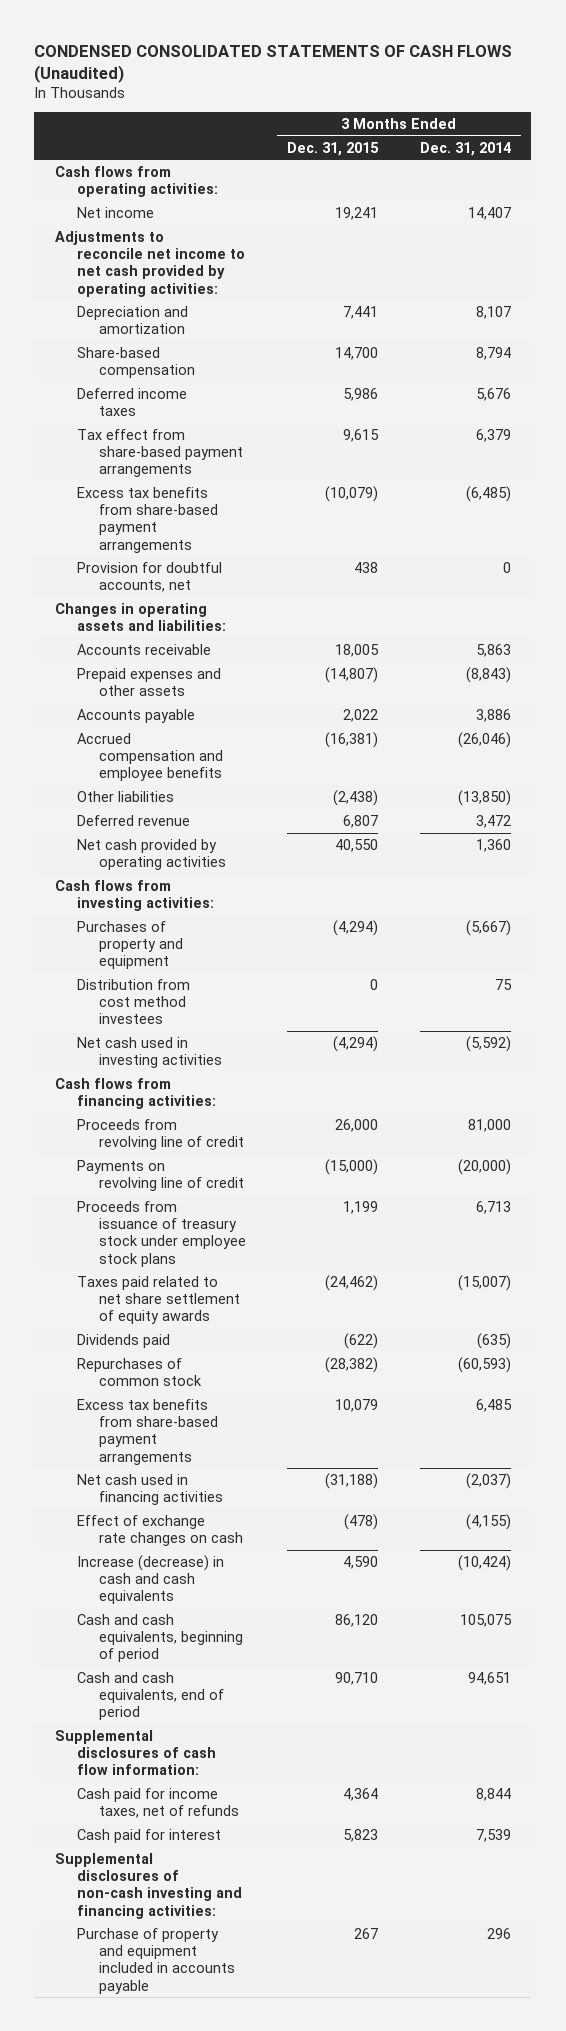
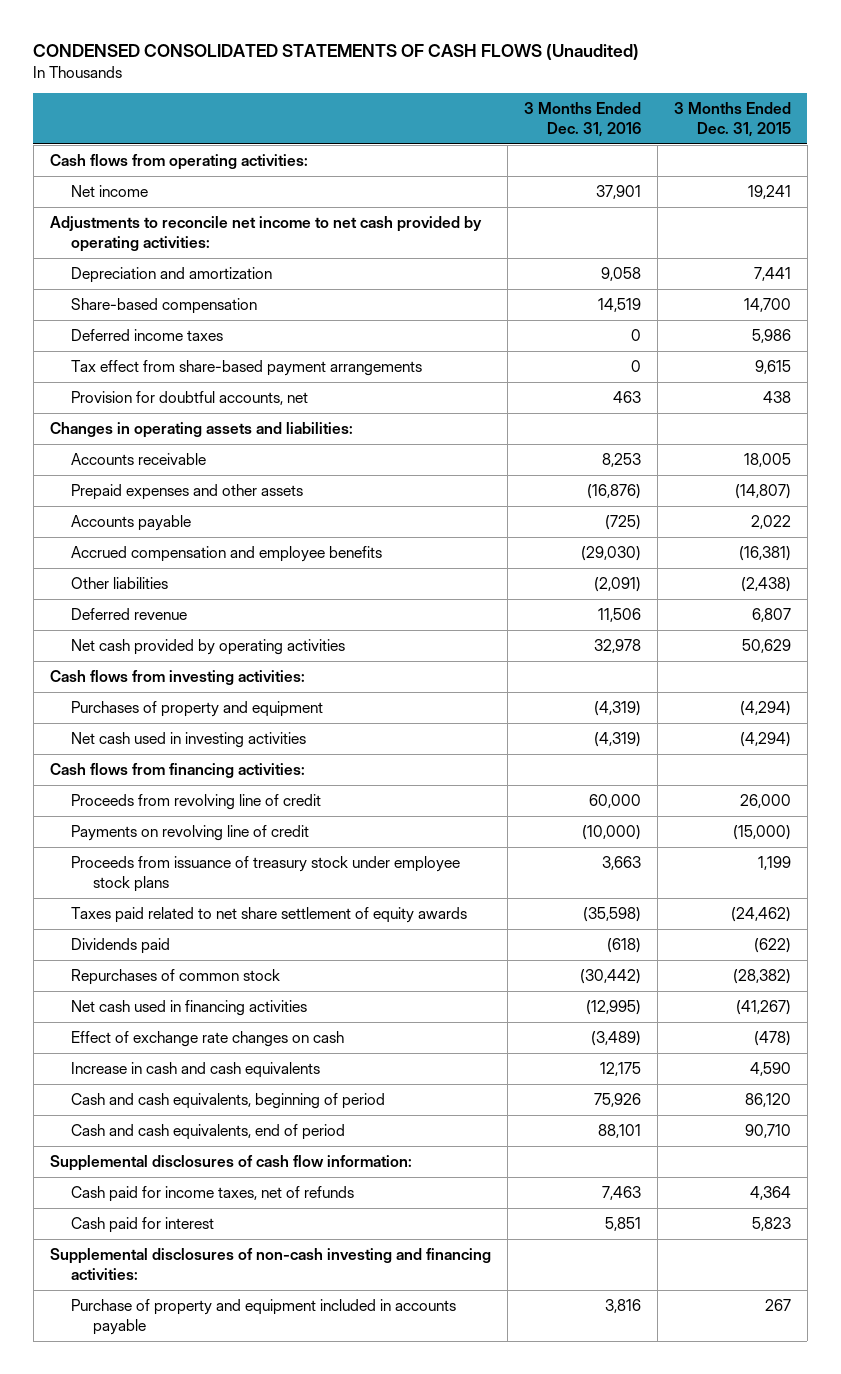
[419,141,511,156] Dec. 31, 2014 -> none
none -> [523,102,641,137] 3 Months Ended Dec. 31, 2016
[77,486,219,553] Excess tax benefits from share-based payment arrangements -> none
[335,838,379,852] 40,550 -> [741,639,791,654] 50,629
[77,978,191,1025] Distribution from cost method investees -> none
[77,1398,219,1465] Excess tax benefits from share-based payment arrangements -> none
[325,1472,379,1489] (31,188) -> [735,1000,791,1016] (41,267)
[77,1554,225,1605] Increase (decrease) in cash and cash equivalents -> [71,1062,321,1079] Increase in cash and cash equivalents

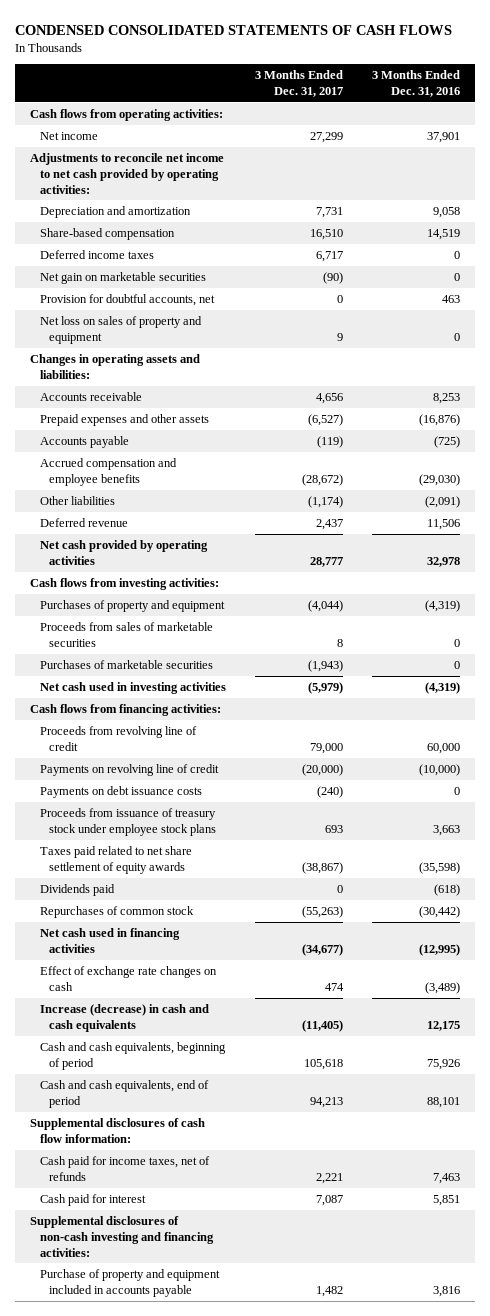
[33,44,640,61] CONDENSED CONSOLIDATED STATEMENTS OF CASH FLOWS (Unaudited) -> [15,24,453,35] CONDENSED CONSOLIDATED STATEMENTS OF CASH FLOWS
[673,102,791,137] 3 Months Ended Dec. 31, 2015 -> none
none -> [254,70,343,98] 3 Months Ended Dec. 31, 2017
[71,360,423,377] Tax effect from share-based payment arrangements -> none
none -> [39,272,206,285] Net gain on marketable securities
none -> [39,316,202,344] Net loss on sales of property and equipment
none -> [39,622,213,647] Proceeds from sales of marketable securities
none -> [39,660,213,670] Purchases of marketable securities
none -> [39,786,202,799] Payments on debt issuance costs
[71,1062,321,1079] Increase in cash and cash equivalents -> [39,1004,209,1032] Increase (decrease) in cash and cash equivalents

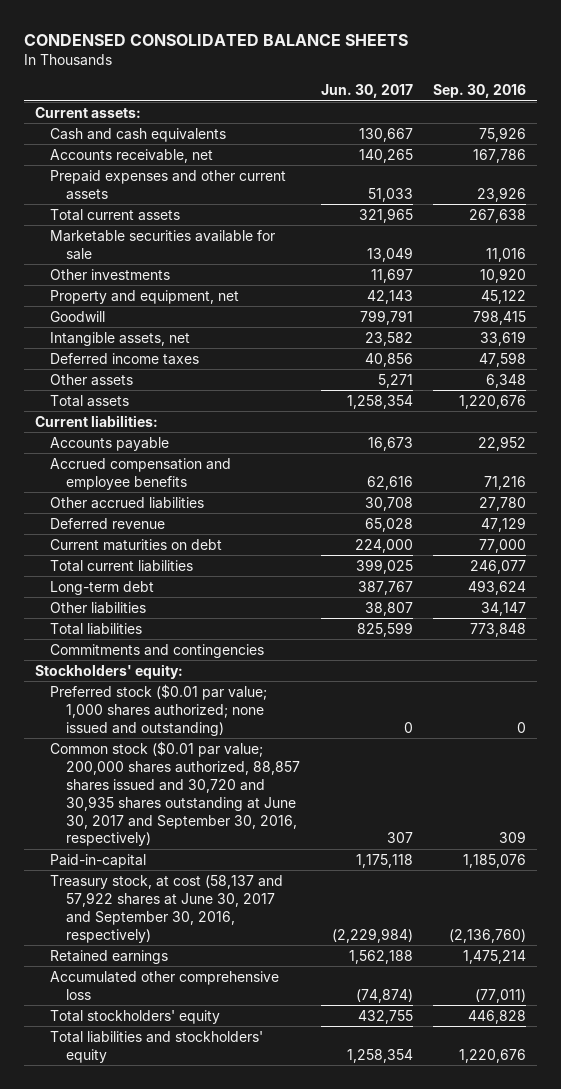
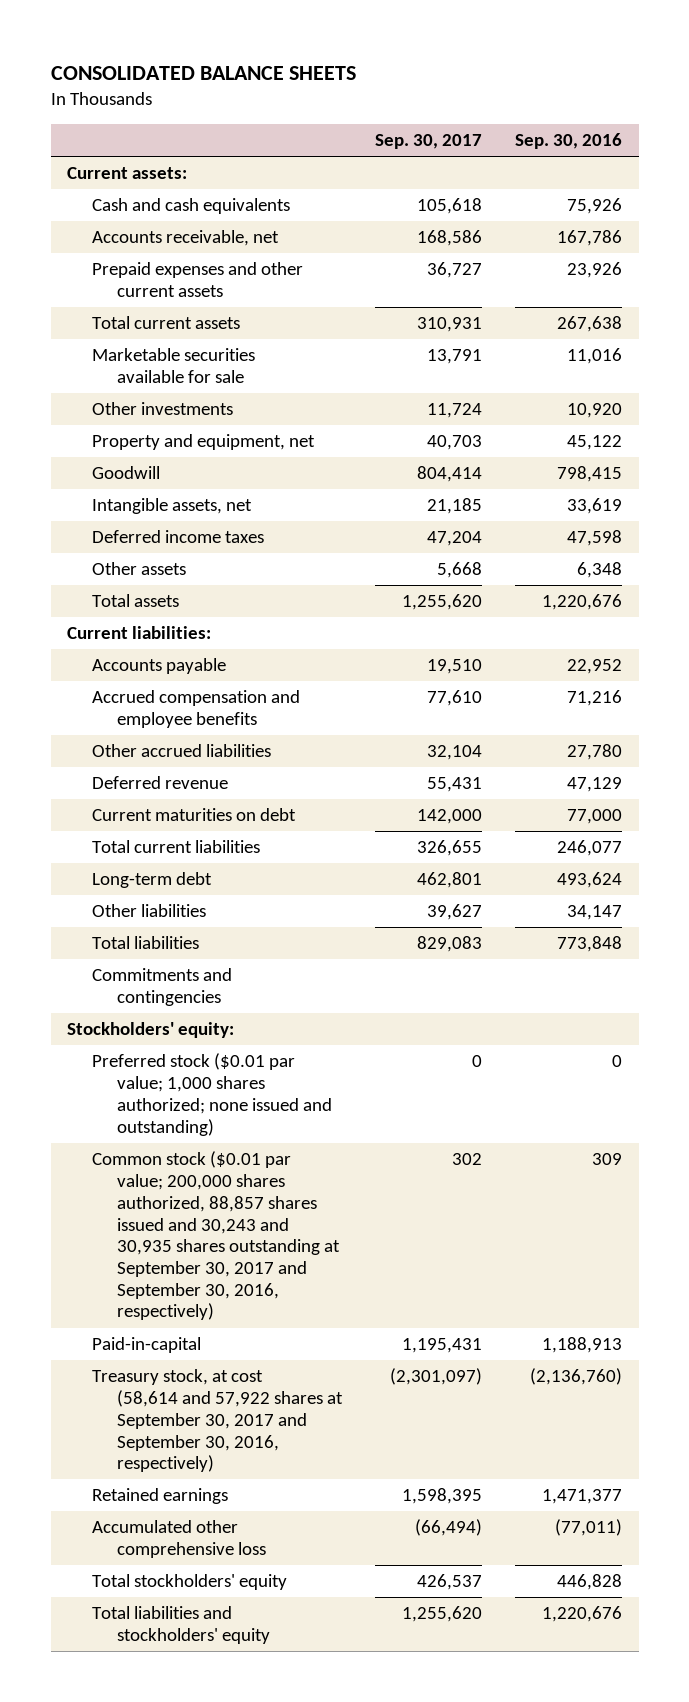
[24,34,409,47] CONDENSED CONSOLIDATED BALANCE SHEETS -> [50,65,356,80] CONSOLIDATED BALANCE SHEETS
[320,84,413,99] Jun. 30, 2017 -> none
none -> [374,134,482,150] Sep. 30, 2017
[50,740,301,847] Common stock ($0.01 par value; 200,000 shares authorized, 88,857 shares issued and 30,720 and 30,935 shares outstanding at June 30, 2017 and September 30, 2016, respectively) -> [91,1151,340,1321] Common stock ($0.01 par value; 200,000 shares authorized, 88,857 shares issued and 30,243 and 30,935 shares outstanding at September 30, 2017 and September 30, 2016, respectively)
[463,853,527,868] 1,185,076 -> [541,1337,622,1354] 1,188,913
[50,874,284,943] Treasury stock, at cost (58,137 and 57,922 shares at June 30, 2017 and September 30, 2016, respectively) -> [91,1369,343,1473] Treasury stock, at cost (58,614 and 57,922 shares at September 30, 2017 and September 30, 2016, respectively)
[463,949,527,964] 1,475,214 -> [541,1489,622,1505] 1,471,377

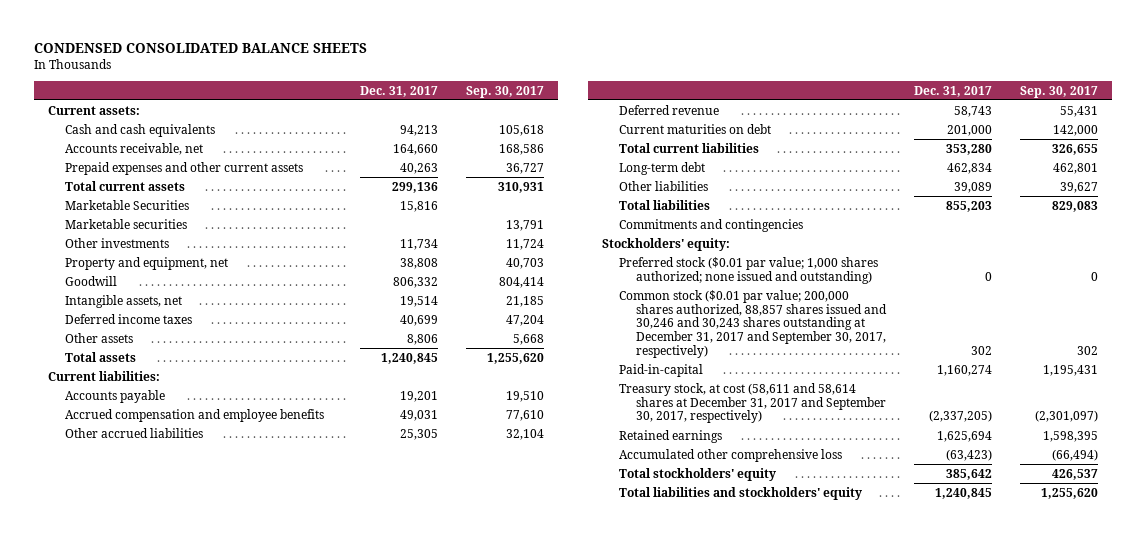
[50,65,356,80] CONSOLIDATED BALANCE SHEETS -> [34,42,368,53] CONDENSED CONSOLIDATED BALANCE SHEETS
[514,133,622,150] Sep. 30, 2016 -> none
none -> [360,85,439,97] Dec. 31, 2017
none -> [65,199,190,210] Marketable Securities
[91,348,255,384] Marketable securities available for sale -> [65,218,188,229] Marketable securities
[91,1151,340,1321] Common stock ($0.01 par value; 200,000 shares authorized, 88,857 shares issued and 30,243 and 30,935 shares outstanding at September 30, 2017 and September 30, 2016, respectively) -> [618,289,888,358] Common stock ($0.01 par value; 200,000 shares authorized, 88,857 shares issued and 30,246 and 30,243 shares outstanding at December 31, 2017 and September 30, 2017, respectively)
[91,1369,343,1473] Treasury stock, at cost (58,614 and 57,922 shares at September 30, 2017 and September 30, 2016, respectively) -> [618,382,887,424] Treasury stock, at cost (58,611 and 58,614 shares at December 31, 2017 and September 30, 2017, respectively)

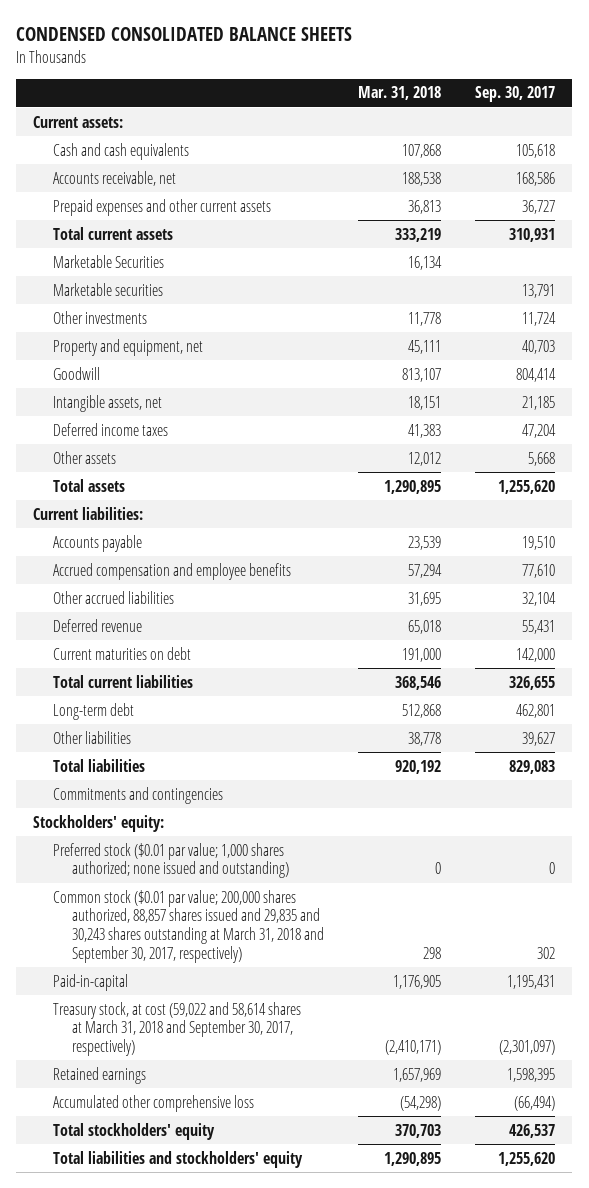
[360,85,439,97] Dec. 31, 2017 -> none
none -> [357,86,441,101] Mar. 31, 2018
[618,289,888,358] Common stock ($0.01 par value; 200,000 shares authorized, 88,857 shares issued and 30,246 and 30,243 shares outstanding at December 31, 2017 and September 30, 2017, respectively) -> [52,889,324,963] Common stock ($0.01 par value; 200,000 shares authorized, 88,857 shares issued and 29,835 and 30,243 shares outstanding at March 31, 2018 and September 30, 2017, respectively)
[618,382,887,424] Treasury stock, at cost (58,611 and 58,614 shares at December 31, 2017 and September 30, 2017, respectively) -> [52,1001,301,1057] Treasury stock, at cost (59,022 and 58,614 shares at March 31, 2018 and September 30, 2017, respectively)

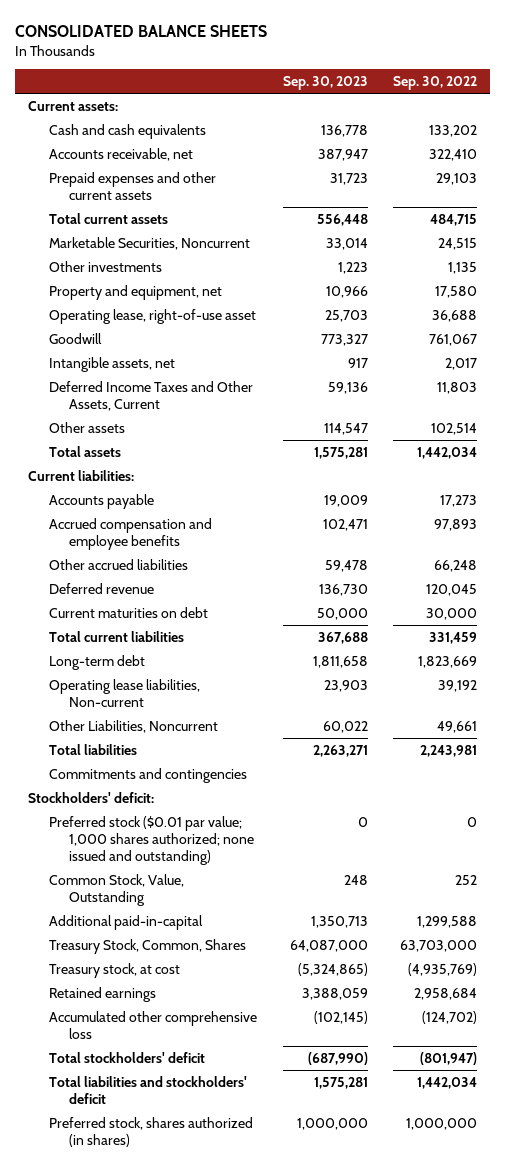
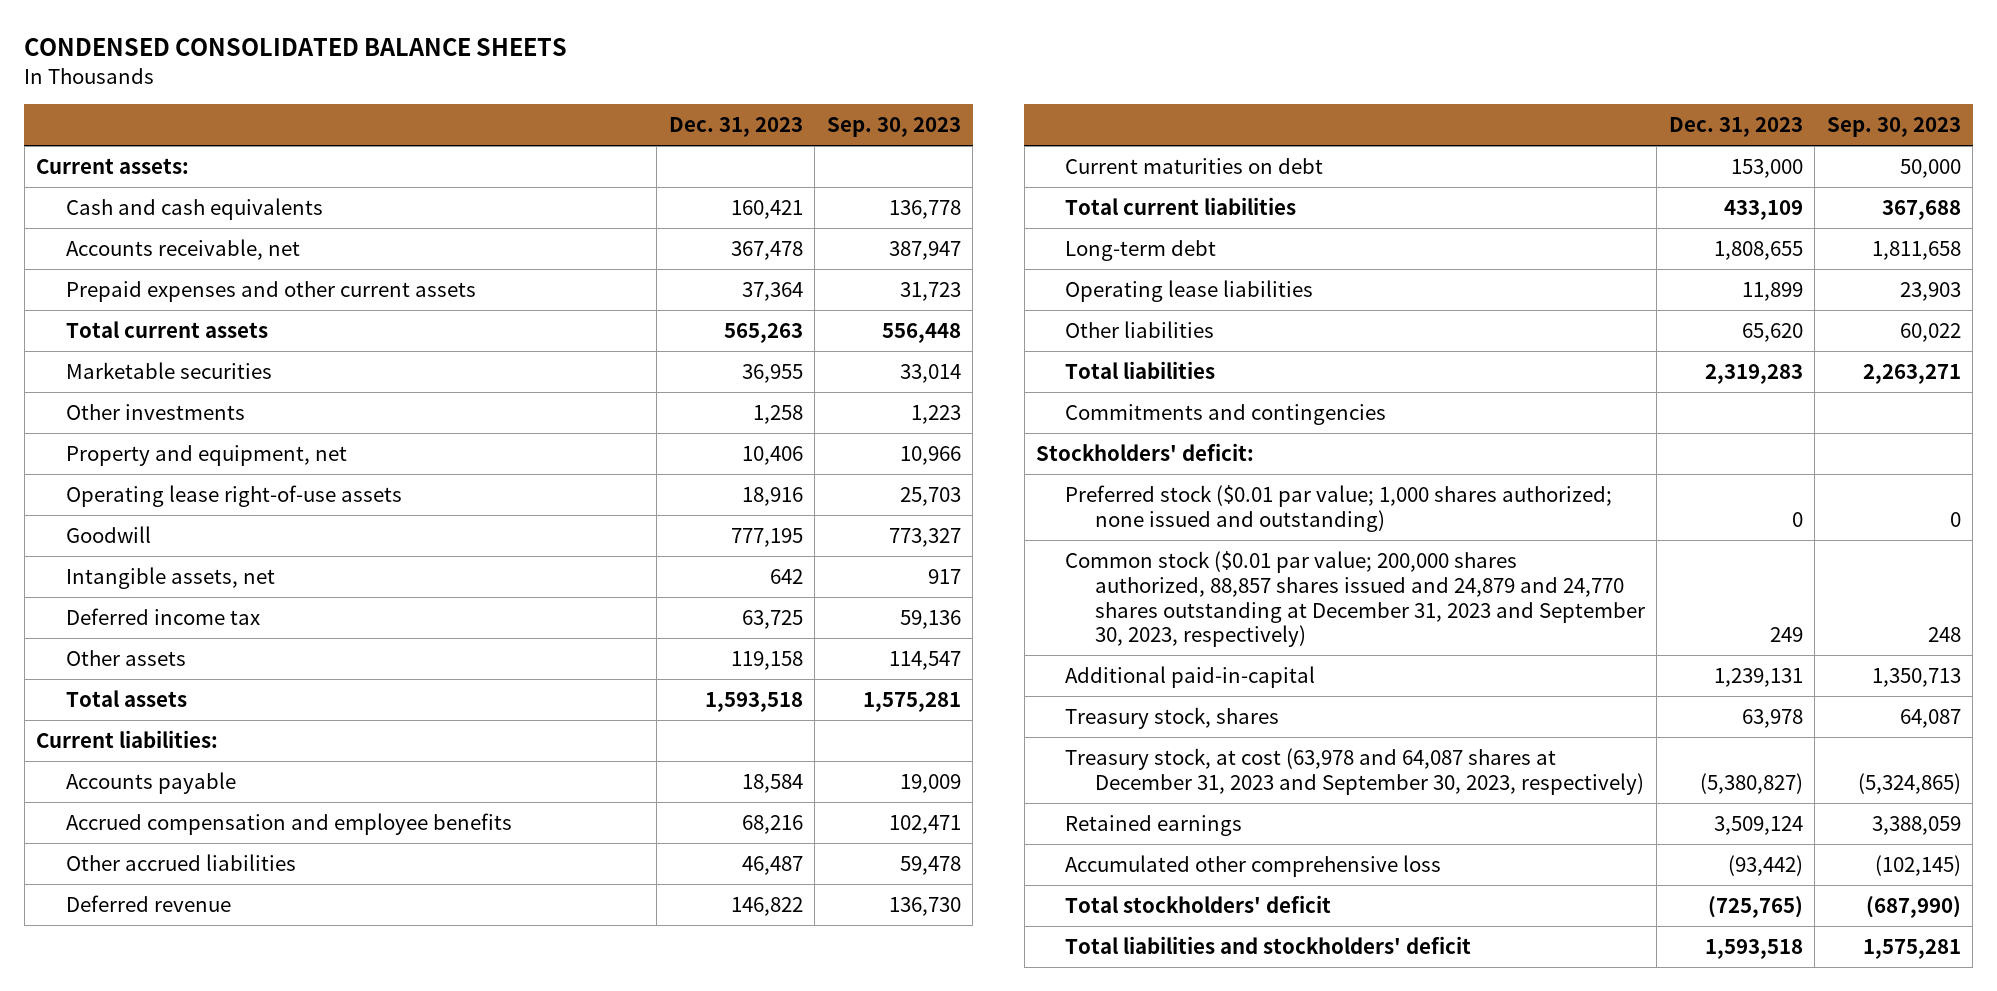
[15,24,268,37] CONSOLIDATED BALANCE SHEETS -> [24,38,568,57] CONDENSED CONSOLIDATED BALANCE SHEETS
[393,76,478,91] Sep. 30, 2022 -> none
none -> [668,117,803,138] Dec. 31, 2023
[48,236,250,250] Marketable Securities, Noncurrent -> [65,361,272,379] Marketable securities
[48,308,256,324] Operating lease, right-of-use asset -> [65,484,402,507] Operating lease right-of-use assets
[48,380,253,411] Deferred Income Taxes and Other Assets, Current -> [65,607,260,625] Deferred income tax
[48,678,200,707] Operating lease liabilities, Non-current -> [1065,279,1314,302] Operating lease liabilities
[48,719,218,733] Other Liabilities, Noncurrent -> [1065,320,1215,338] Other liabilities
[48,873,184,906] Common Stock, Value, Outstanding -> [1065,550,1645,648] Common stock ($0.01 par value; 200,000 shares authorized, 88,857 shares issued and 24,879 and 24,770 shares outstanding at December 31, 2023 and September 30, 2023, respectively)
[48,938,246,954] Treasury Stock, Common, Shares -> [1065,706,1280,729] Treasury stock, shares
[289,939,368,952] 64,087,000 -> [1899,708,1961,728] 64,087
[48,962,180,978] Treasury stock, at cost -> [1065,747,1644,795] Treasury stock, at cost (63,978 and 64,087 shares at December 31, 2023 and September 30, 2023, respectively)
[48,1116,253,1147] Preferred stock, shares authorized (in shares) -> none

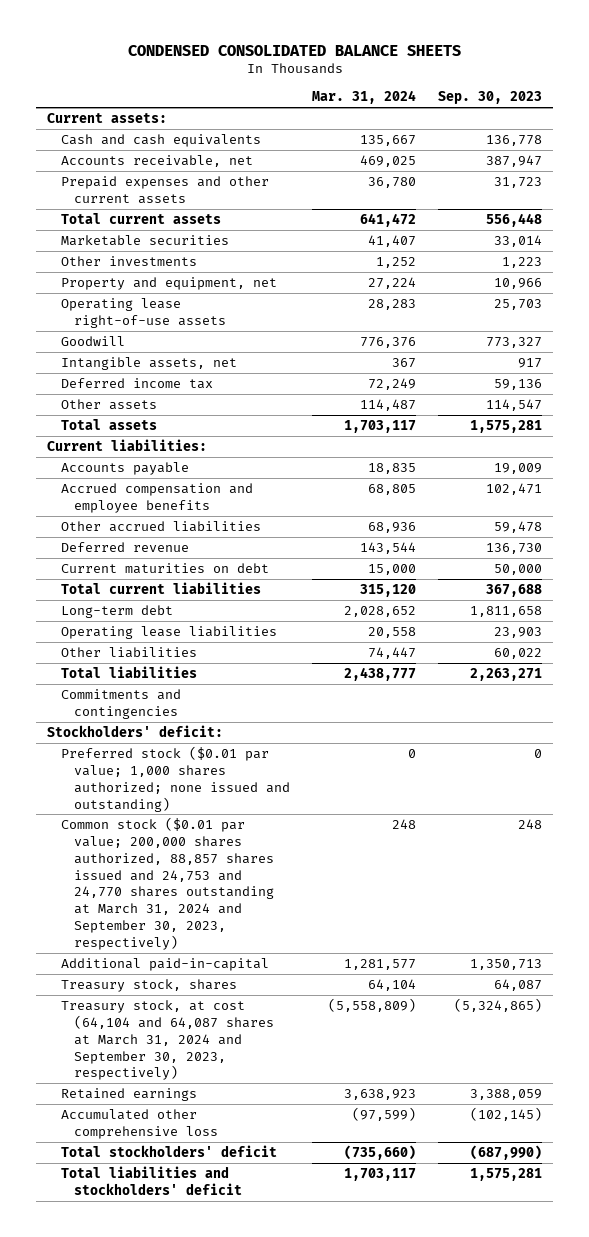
[668,117,803,138] Dec. 31, 2023 -> none
none -> [312,90,417,105] Mar. 31, 2024
[1065,550,1645,648] Common stock ($0.01 par value; 200,000 shares authorized, 88,857 shares issued and 24,879 and 24,770 shares outstanding at December 31, 2023 and September 30, 2023, respectively) -> [60,816,275,951] Common stock ($0.01 par value; 200,000 shares authorized, 88,857 shares issued and 24,753 and 24,770 shares outstanding at March 31, 2024 and September 30, 2023, respectively)
[1065,747,1644,795] Treasury stock, at cost (63,978 and 64,087 shares at December 31, 2023 and September 30, 2023, respectively) -> [60,999,275,1081] Treasury stock, at cost (64,104 and 64,087 shares at March 31, 2024 and September 30, 2023, respectively)

